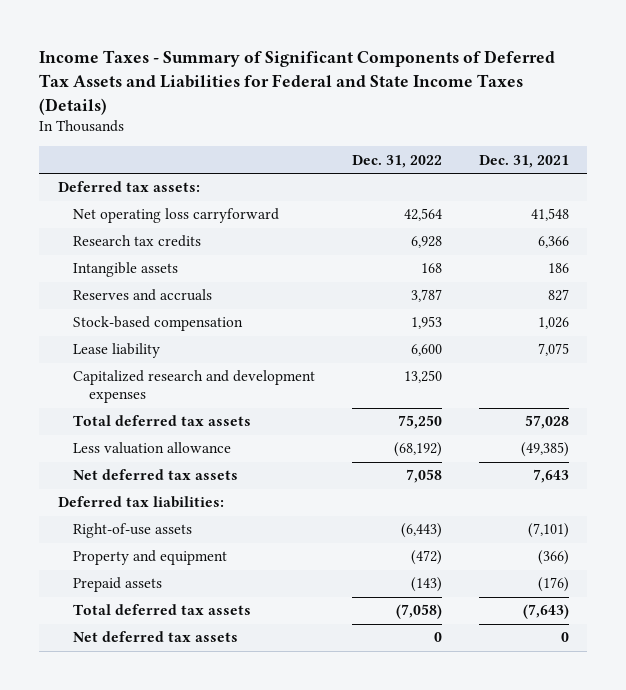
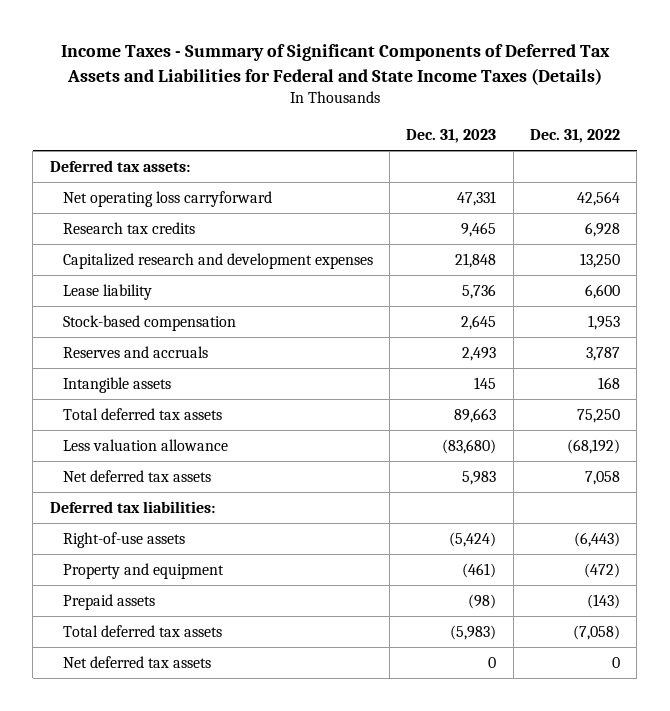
[478,154,569,168] Dec. 31, 2021 -> none
none -> [406,129,497,144] Dec. 31, 2023
[73,343,161,359] Lease liability -> [62,284,152,301] Lease liability
[73,316,244,332] Stock-based compensation -> [62,315,236,332] Stock-based compensation
[73,289,213,302] Reserves and accruals -> [62,346,208,359] Reserves and accruals
[73,262,179,278] Intangible assets -> [62,377,171,394] Intangible assets

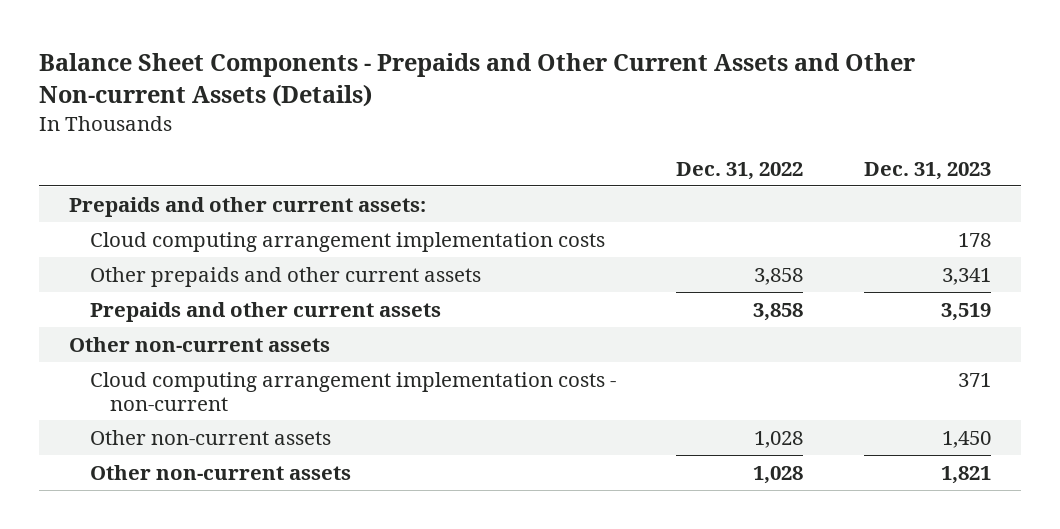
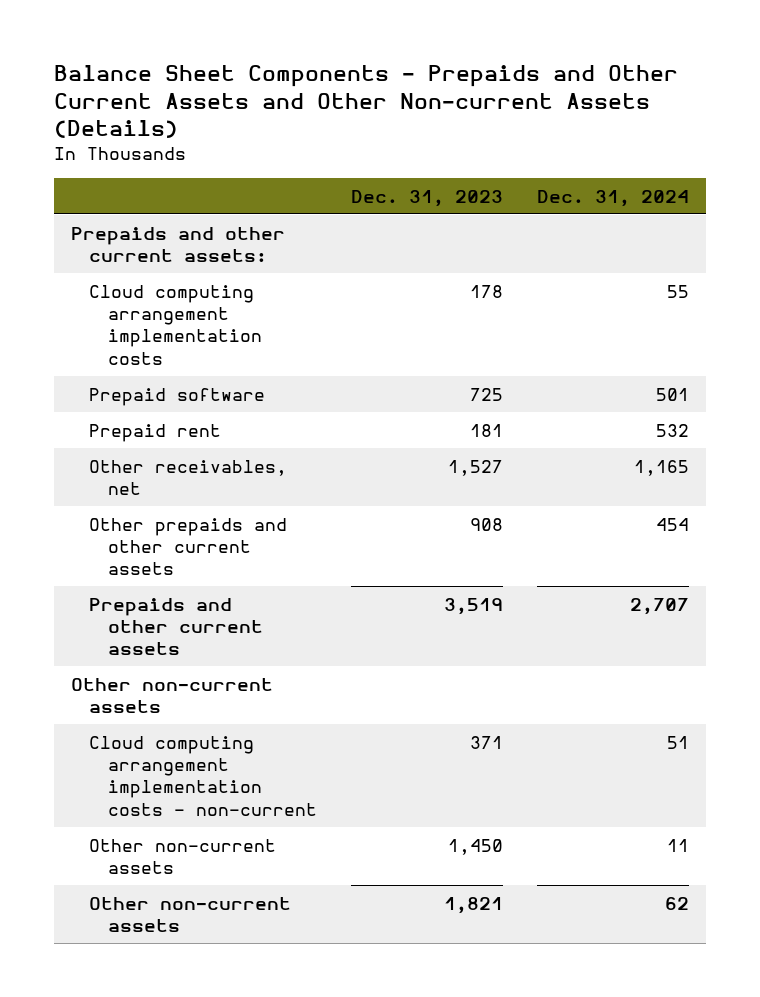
[676,162,804,181] Dec. 31, 2022 -> none
none -> [537,189,690,207] Dec. 31, 2024
none -> [89,387,266,406] Prepaid software
none -> [89,423,222,442] Prepaid rent
none -> [89,459,288,495] Other receivables, net
[942,267,992,285] 3,341 -> [469,517,503,531] 908

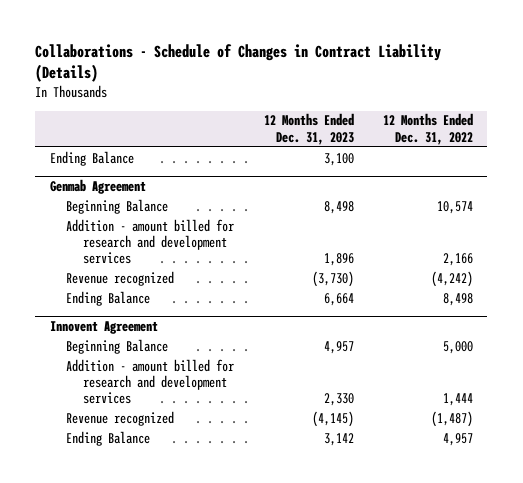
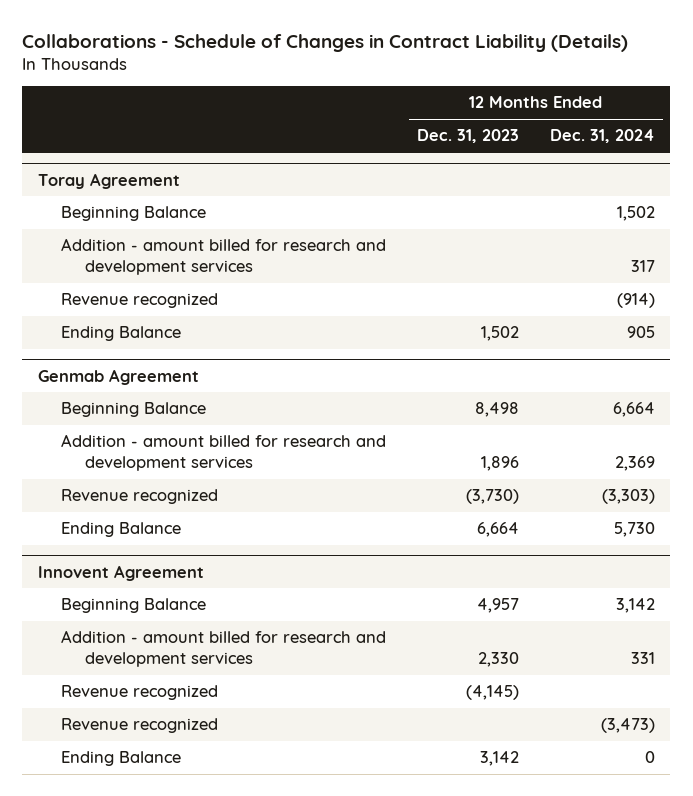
[382,113,473,145] 12 Months Ended Dec. 31, 2022 -> none
none -> [549,129,655,144] Dec. 31, 2024
none -> [37,172,180,189] Toray Agreement
none -> [61,206,207,222] Beginning Balance
none -> [61,238,387,276] Addition - amount billed for research and development services
none -> [61,293,219,309] Revenue recognized
[323,152,354,166] 3,100 -> [481,326,520,342] 1,502
none -> [61,718,219,734] Revenue recognized

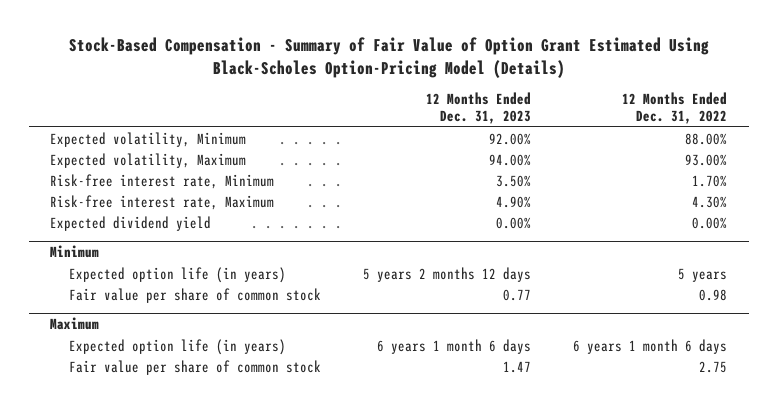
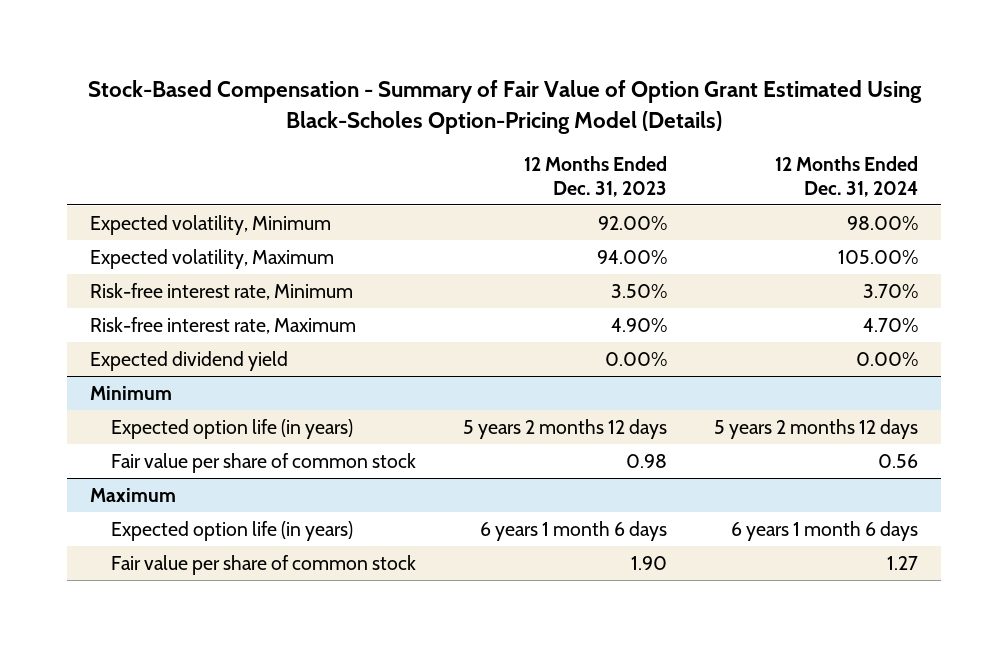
[622,92,728,125] 12 Months Ended Dec. 31, 2022 -> none
none -> [774,155,918,197] 12 Months Ended Dec. 31, 2024
[503,288,532,301] 0.77 -> [625,453,667,468] 0.98
[503,360,532,373] 1.47 -> [630,555,667,570] 1.90

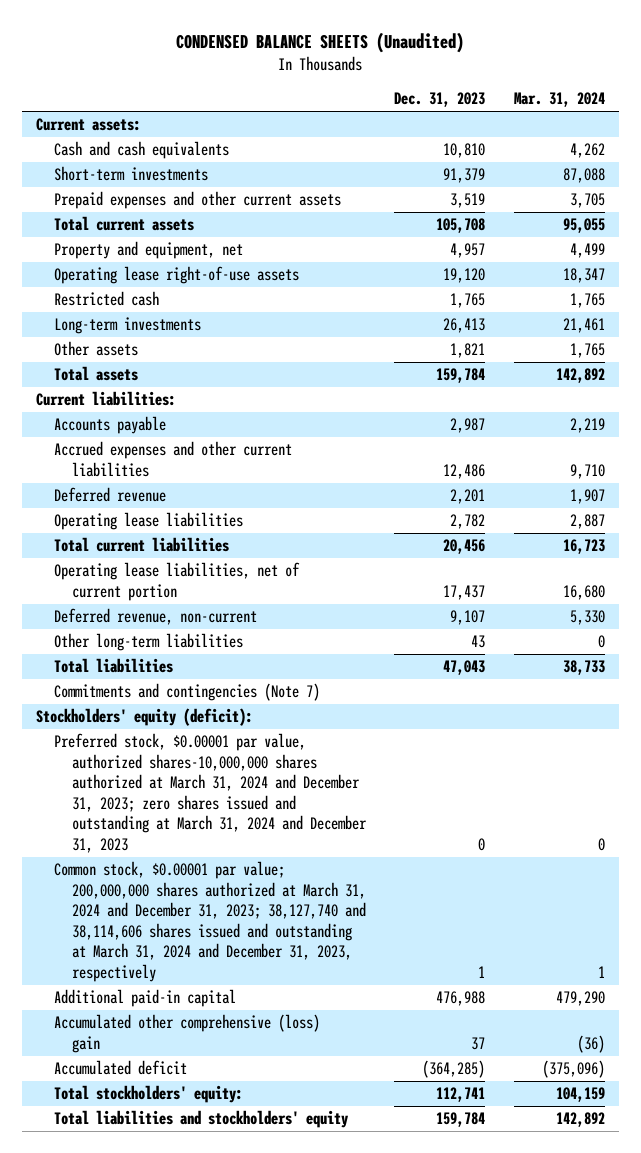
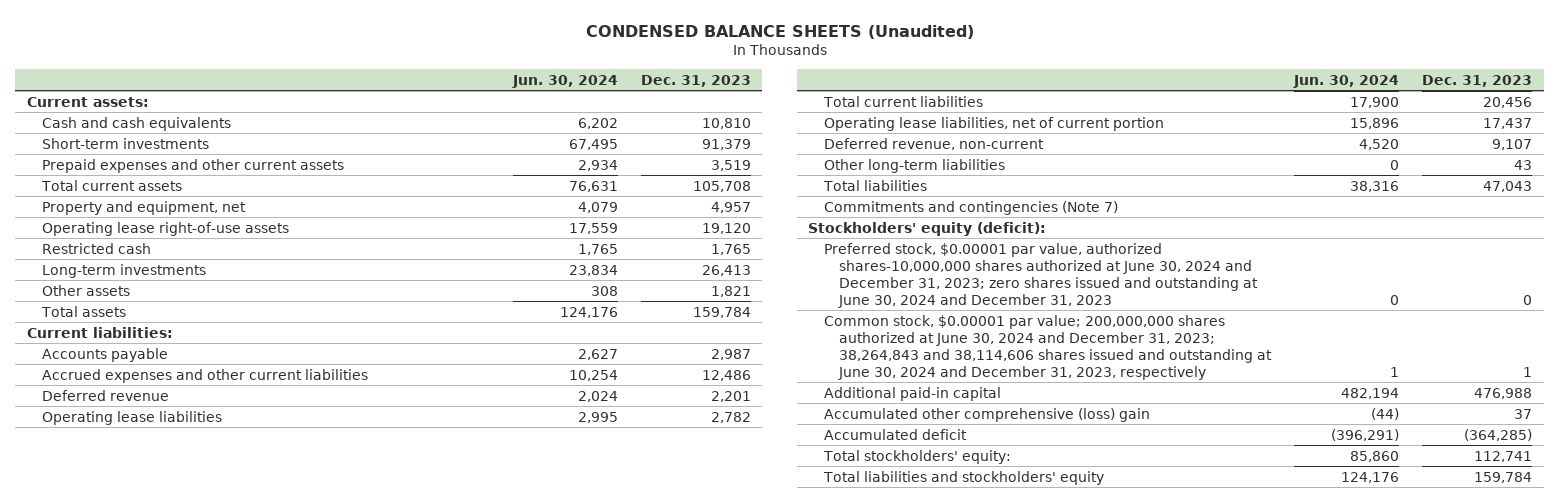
[513,92,605,108] Mar. 31, 2024 -> none
none -> [511,74,618,88] Jun. 30, 2024
[54,733,368,853] Preferred stock, $0.00001 par value, authorized shares-10,000,000 shares authorized at March 31, 2024 and December 31, 2023; zero shares issued and outstanding at March 31, 2024 and December 31, 2023 -> [823,242,1258,308] Preferred stock, $0.00001 par value, authorized shares-10,000,000 shares authorized at June 30, 2024 and December 31, 2023; zero shares issued and outstanding at June 30, 2024 and December 31, 2023
[54,861,367,982] Common stock, $0.00001 par value; 200,000,000 shares authorized at March 31, 2024 and December 31, 2023; 38,127,740 and 38,114,606 shares issued and outstanding at March 31, 2024 and December 31, 2023, respectively -> [823,314,1272,380] Common stock, $0.00001 par value; 200,000,000 shares authorized at June 30, 2024 and December 31, 2023; 38,264,843 and 38,114,606 shares issued and outstanding at June 30, 2024 and December 31, 2023, respectively

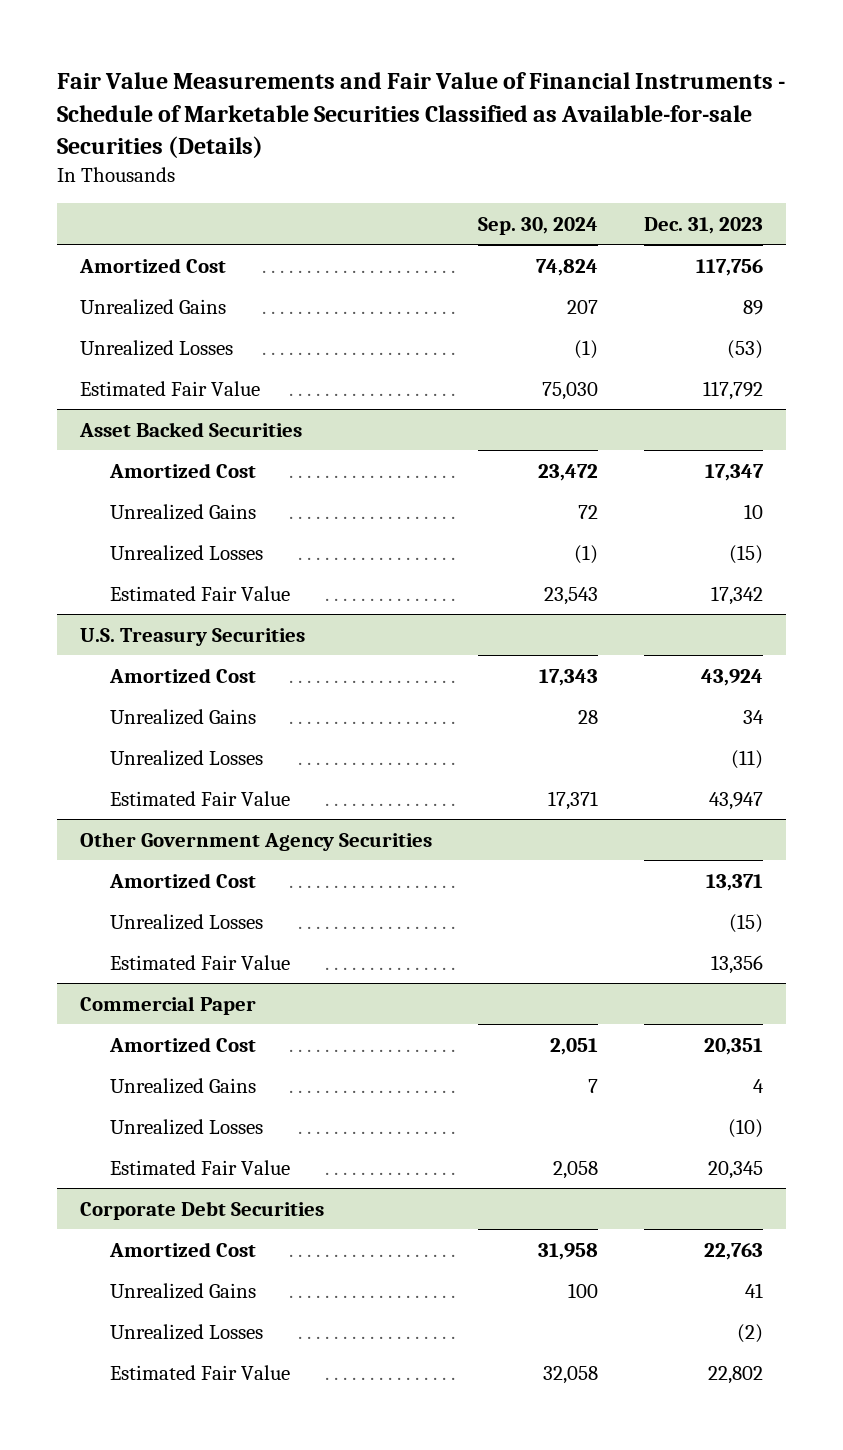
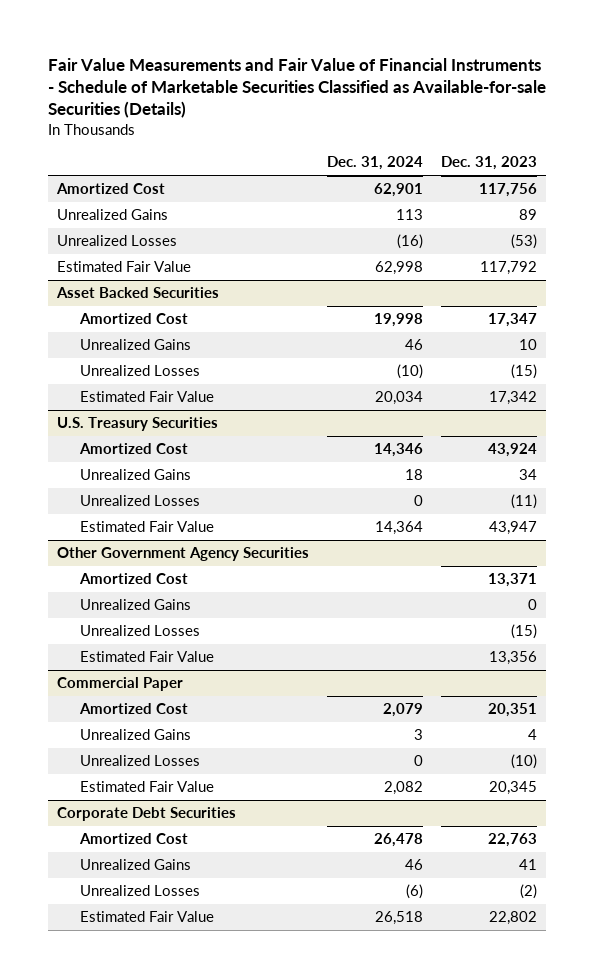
[478,216,599,235] Sep. 30, 2024 -> none
none -> [327,156,424,171] Dec. 31, 2024
none -> [79,599,191,611] Unrealized Gains

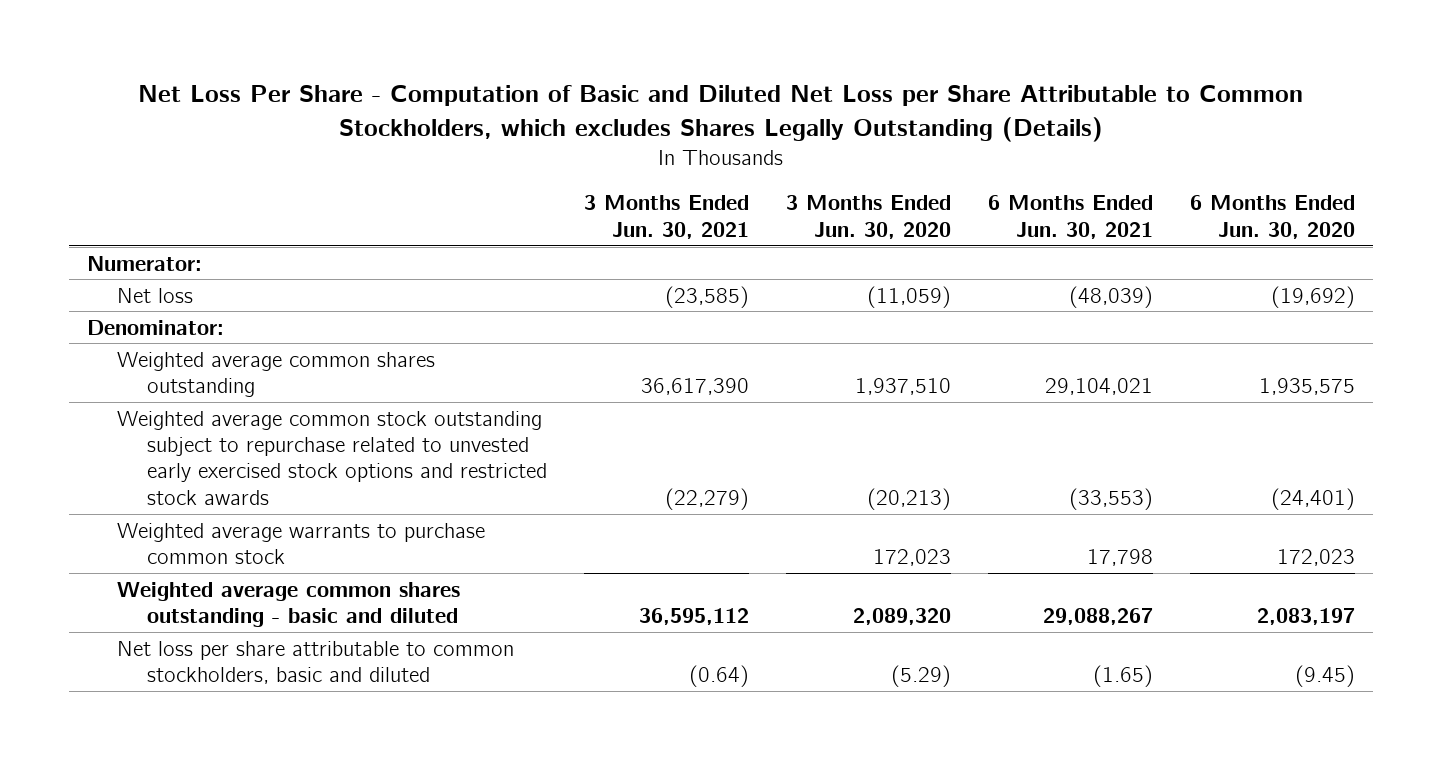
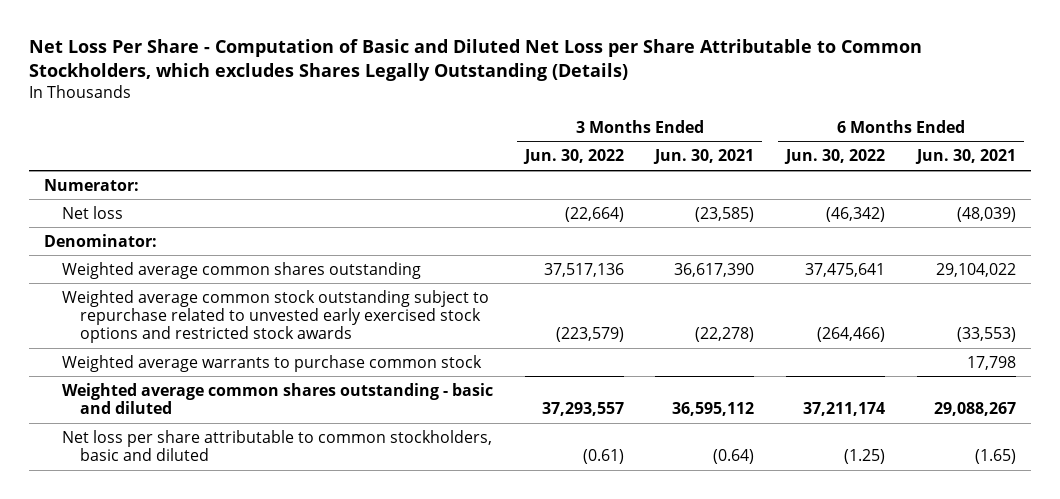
[785,195,951,239] 3 Months Ended Jun. 30, 2020 -> none
[1189,195,1355,239] 6 Months Ended Jun. 30, 2020 -> none
none -> [522,149,624,165] Jun. 30, 2022
none -> [784,149,886,165] Jun. 30, 2022
[1044,378,1153,396] 29,104,021 -> [935,262,1016,277] 29,104,022
[665,487,750,510] (22,279) -> [695,326,755,342] (22,278)

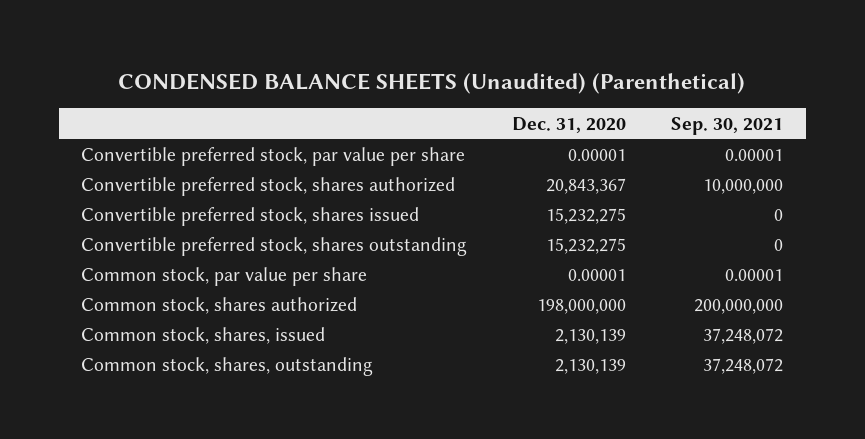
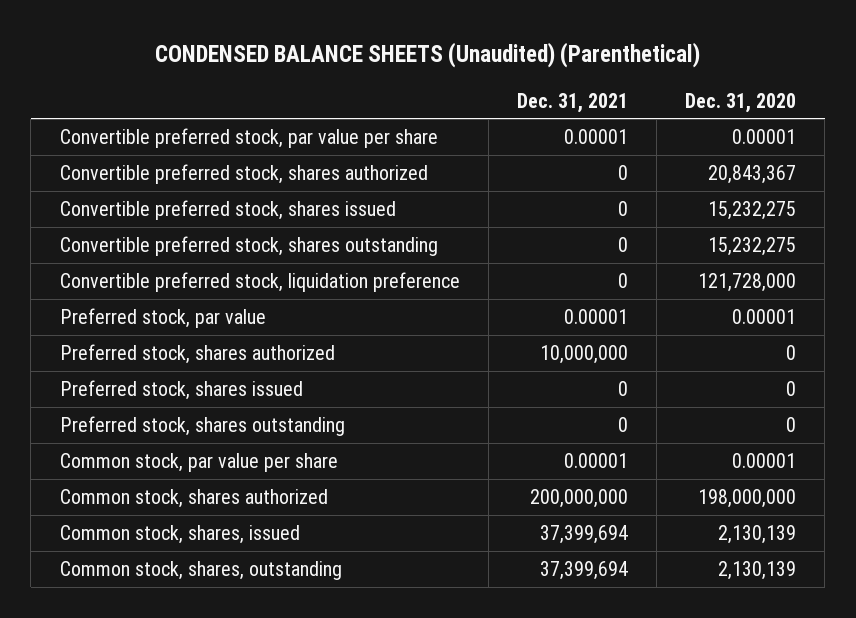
[671,116,784,135] Sep. 30, 2021 -> none
none -> [516,92,628,113] Dec. 31, 2021
none -> [59,272,460,293] Convertible preferred stock, liquidation preference
none -> [59,308,266,329] Preferred stock, par value
none -> [59,344,335,365] Preferred stock, shares authorized
none -> [59,380,303,401] Preferred stock, shares issued
none -> [59,416,345,437] Preferred stock, shares outstanding

